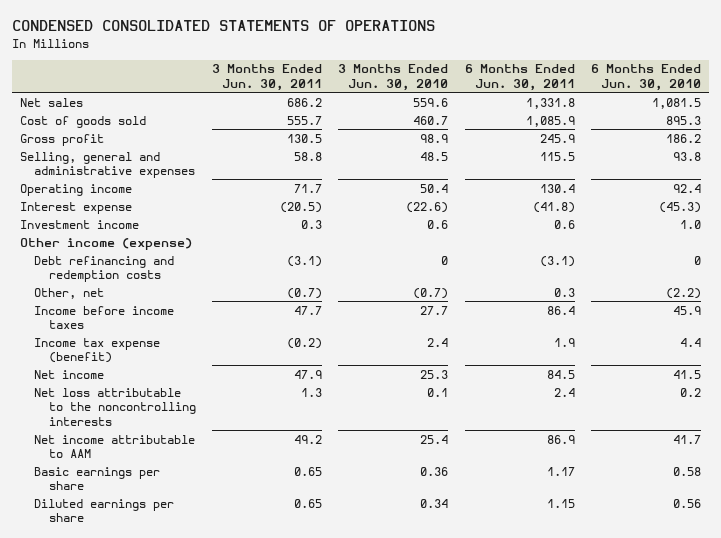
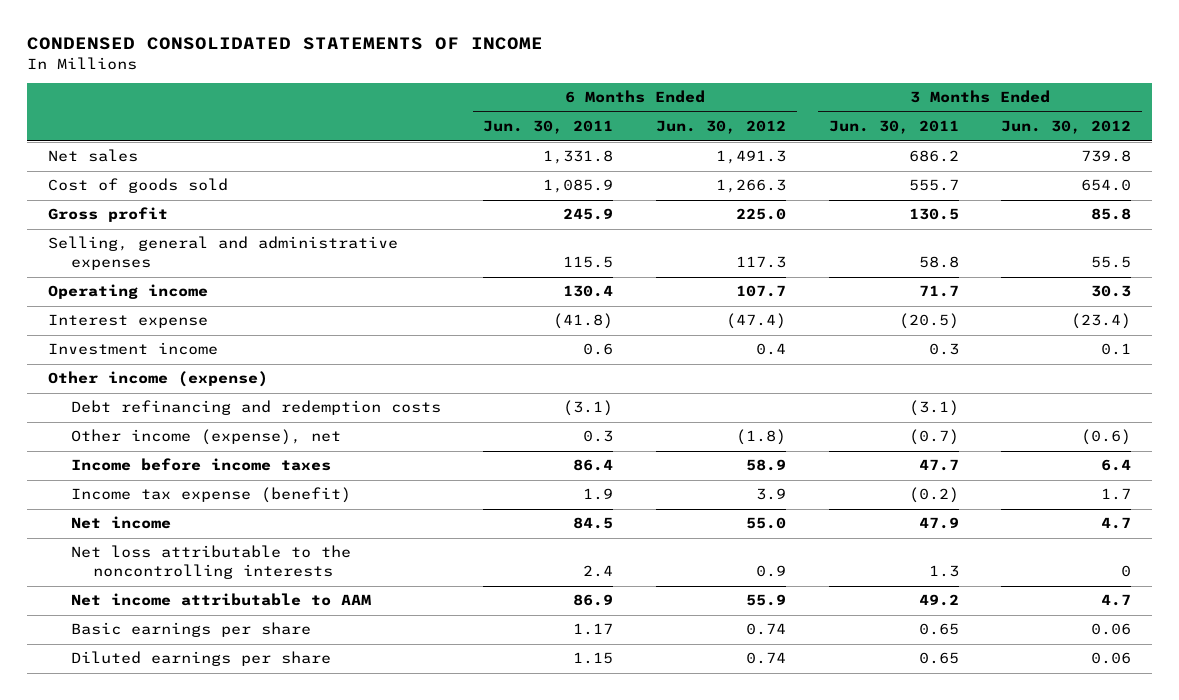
[12,20,436,32] CONDENSED CONSOLIDATED STATEMENTS OF OPERATIONS -> [27,37,544,51] CONDENSED CONSOLIDATED STATEMENTS OF INCOME
[338,64,449,91] 3 Months Ended Jun. 30, 2010 -> none
[590,64,701,91] 6 Months Ended Jun. 30, 2010 -> none
none -> [655,120,786,135] Jun. 30, 2012
none -> [1001,120,1132,135] Jun. 30, 2012
[34,287,105,299] Other, net -> [70,429,341,446] Other income (expense), net

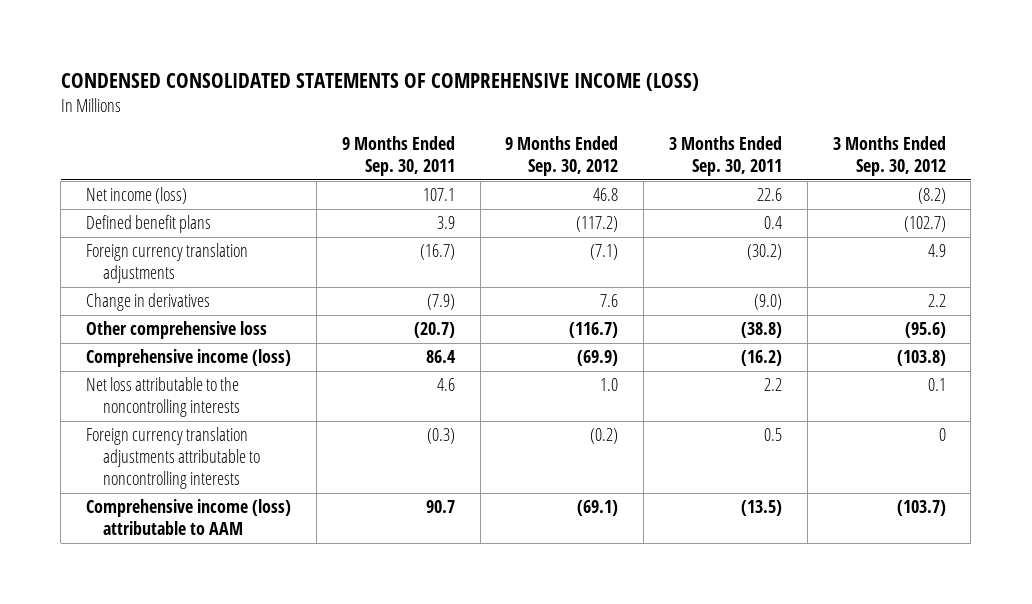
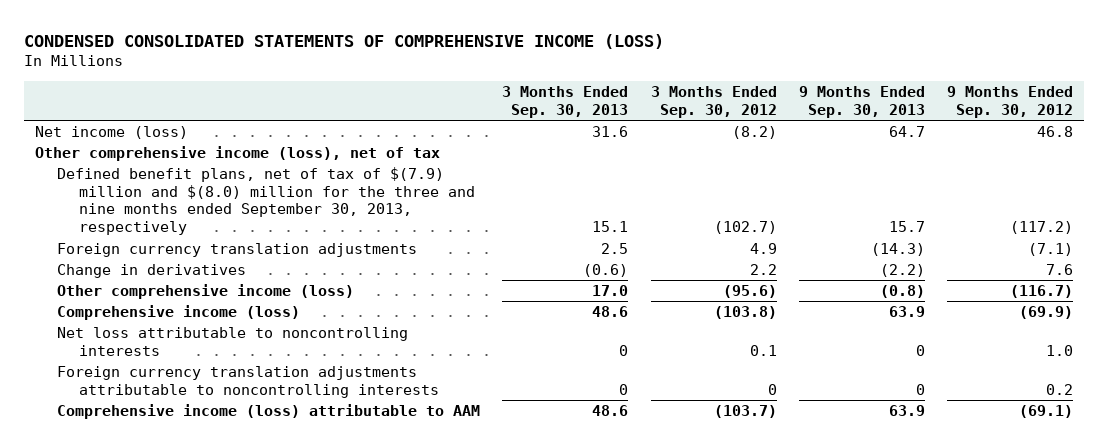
[341,136,455,177] 9 Months Ended Sep. 30, 2011 -> none
[668,136,782,177] 3 Months Ended Sep. 30, 2011 -> none
none -> [502,85,629,118] 3 Months Ended Sep. 30, 2013
none -> [798,85,925,118] 9 Months Ended Sep. 30, 2013
none -> [35,146,441,162] Other comprehensive income (loss), net of tax
[86,215,212,234] Defined benefit plans -> [57,167,475,236] Defined benefit plans, net of tax of $(7.9) million and $(8.0) million for the three and nine months ended September 30, 2013, respectively
[86,321,268,340] Other comprehensive loss -> [57,284,355,300] Other comprehensive income (loss)
[86,377,241,418] Net loss attributable to the noncontrolling interests -> [57,327,409,356] Net loss attributable to noncontrolling interests
[590,428,619,445] (0.2) -> [1046,383,1074,395] 0.2

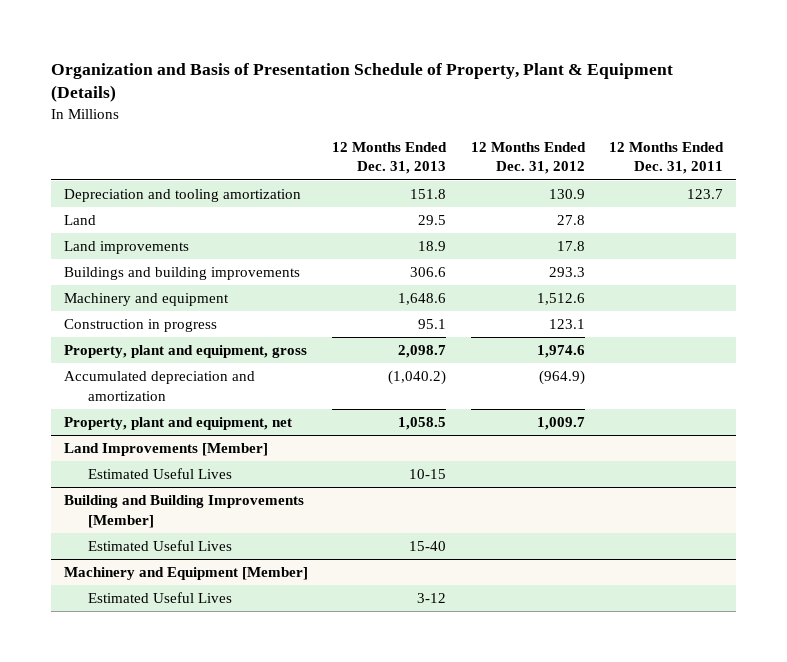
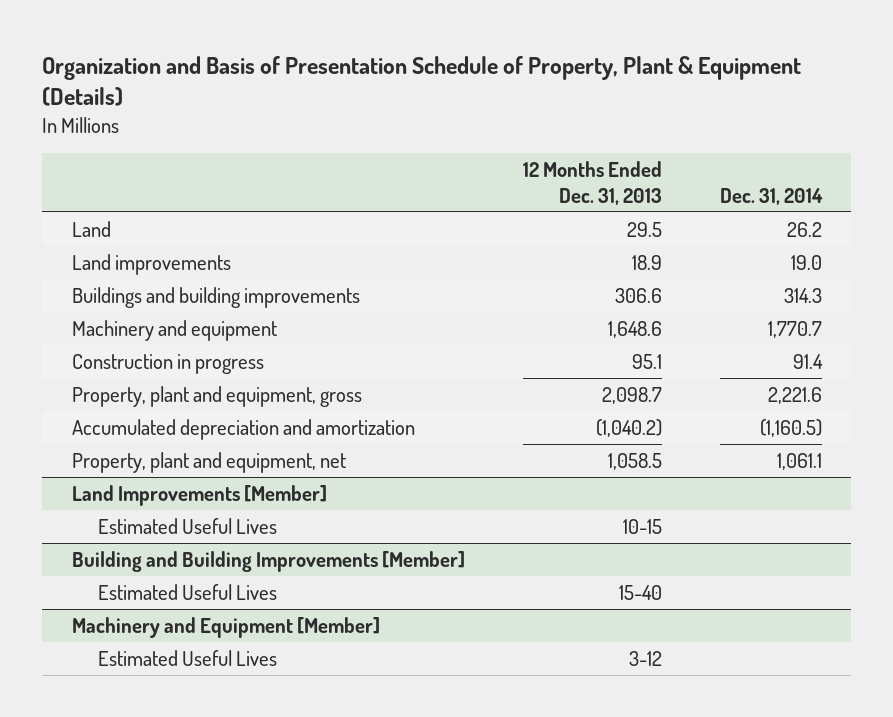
[470,141,586,175] 12 Months Ended Dec. 31, 2012 -> none
[609,141,725,175] 12 Months Ended Dec. 31, 2011 -> none
none -> [719,187,823,205] Dec. 31, 2014
[63,188,301,202] Depreciation and tooling amortization -> none

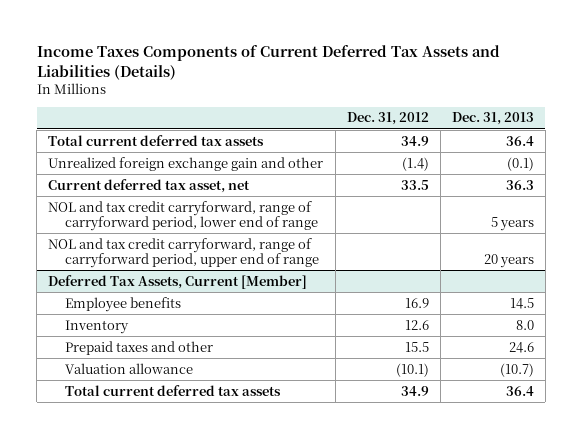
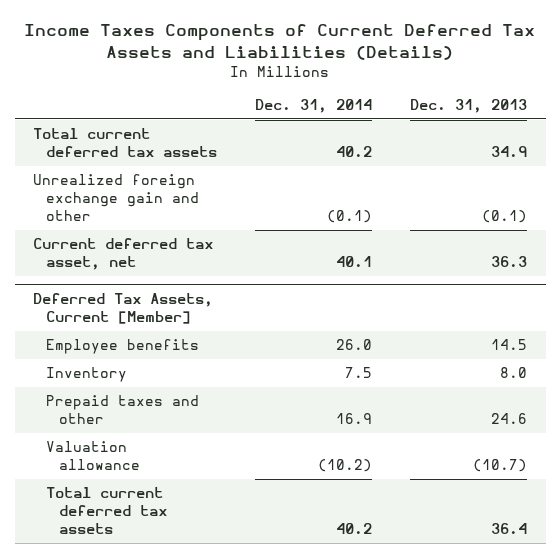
[346,112,429,126] Dec. 31, 2012 -> none
none -> [255,98,373,113] Dec. 31, 2014
[505,135,534,146] 36.4 -> [490,146,527,158] 34.9
[48,200,319,232] NOL and tax credit carryforward, range of carryforward period, lower end of range -> none
[48,237,320,269] NOL and tax credit carryforward, range of carryforward period, upper end of range -> none

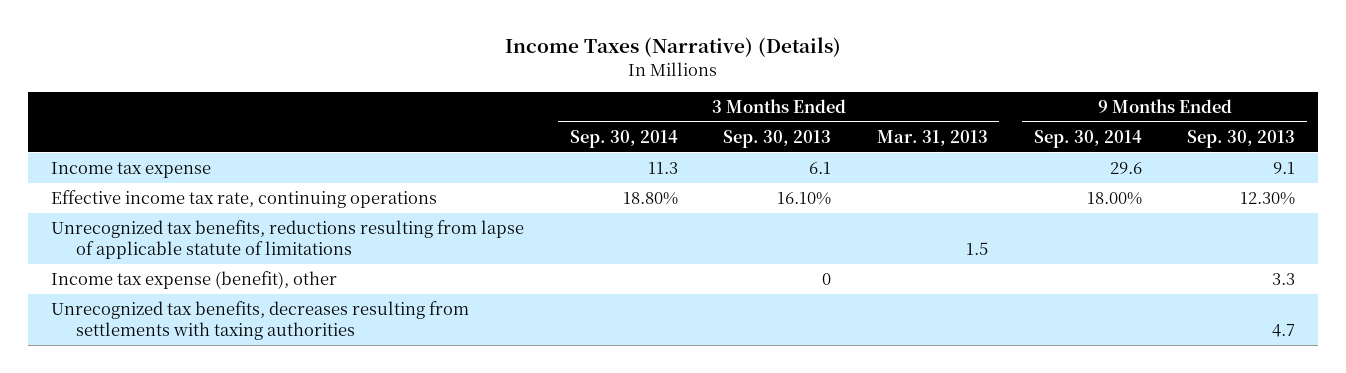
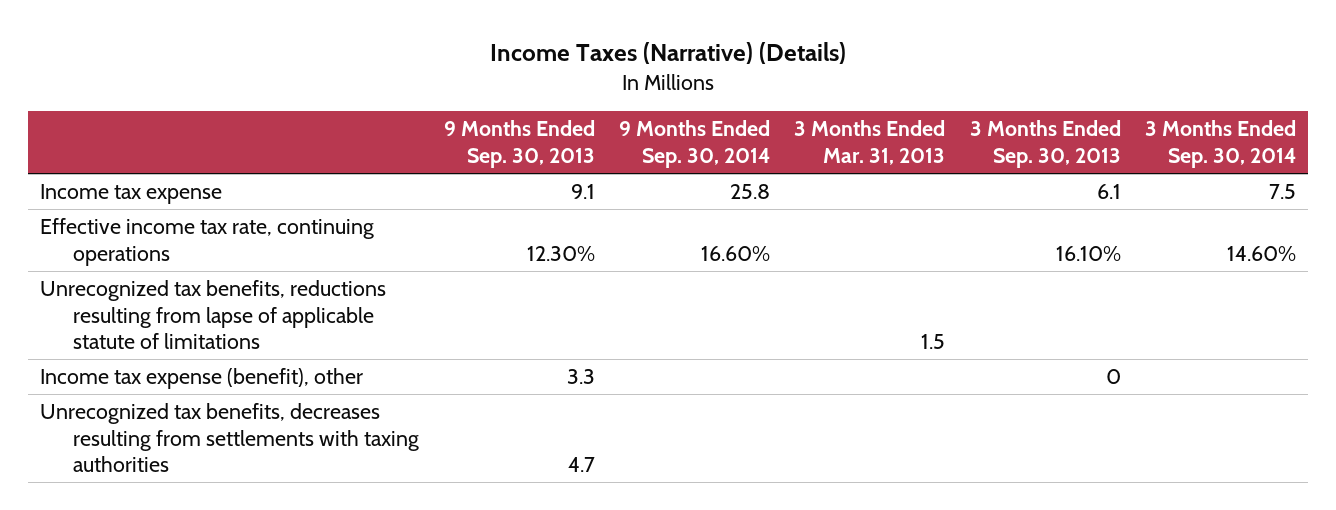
[647,161,678,174] 11.3 -> [1269,184,1297,200] 7.5
[1109,161,1142,174] 29.6 -> [730,184,771,200] 25.8
[622,191,678,205] 18.80% -> [1227,245,1297,261] 14.60%
[1086,191,1142,205] 18.00% -> [701,245,771,261] 16.60%

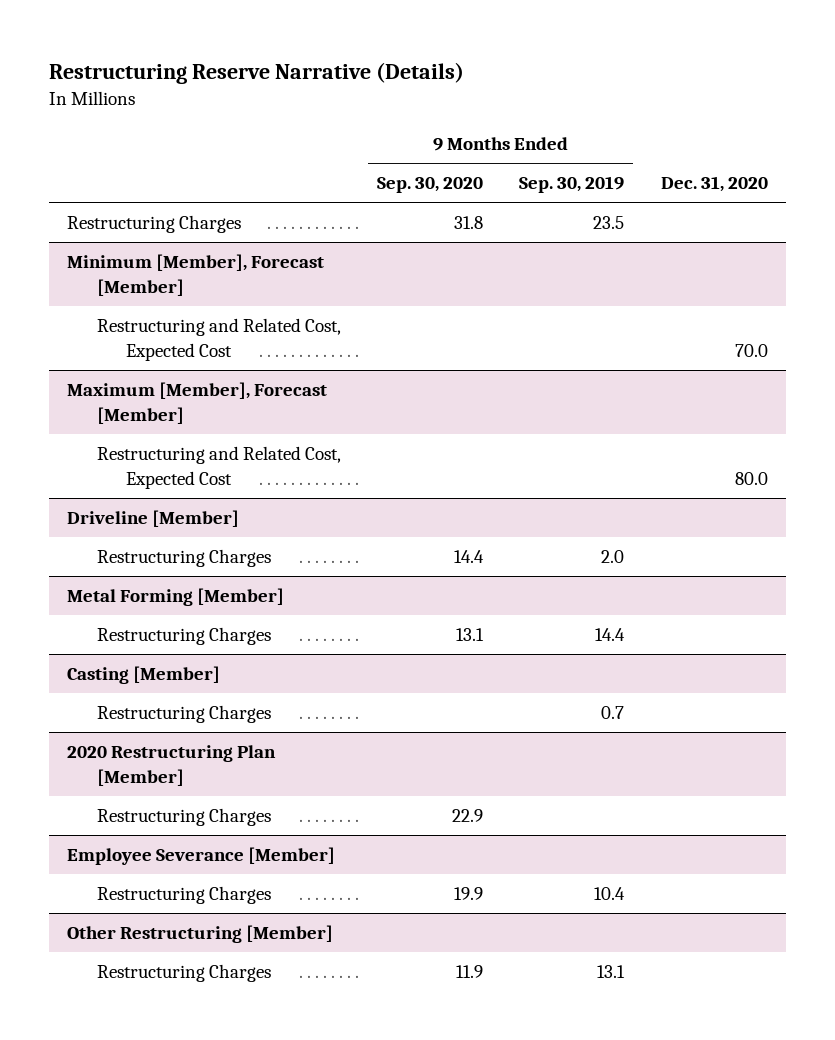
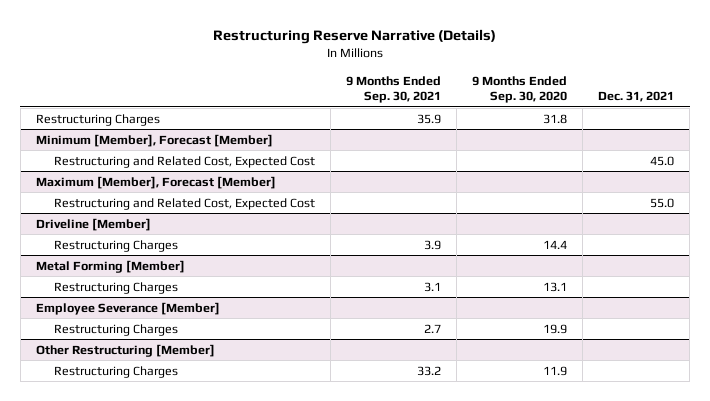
[519,176,625,194] Sep. 30, 2019 -> none
[660,176,768,193] Dec. 31, 2020 -> none
none -> [346,75,442,104] 9 Months Ended Sep. 30, 2021
none -> [598,91,675,103] Dec. 31, 2021
[67,666,221,685] Casting [Member] -> none
[96,705,271,724] Restructuring Charges -> none
[67,745,277,786] 2020 Restructuring Plan [Member] -> none
[96,808,271,827] Restructuring Charges -> none

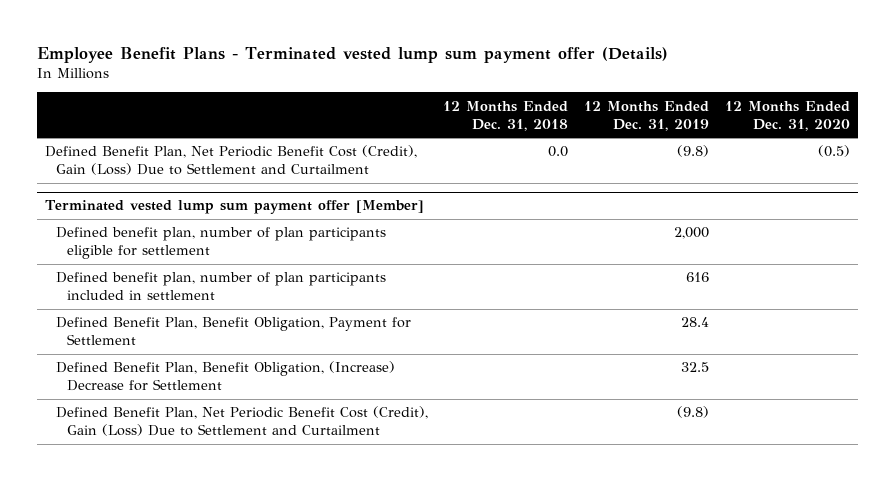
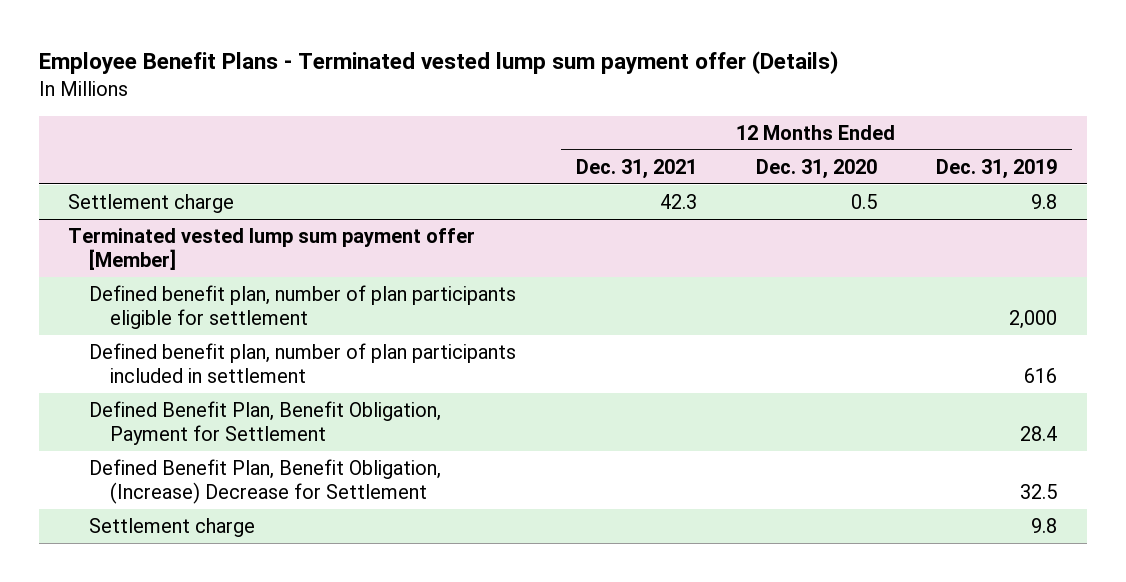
[443,100,569,131] 12 Months Ended Dec. 31, 2018 -> none
none -> [575,158,697,179] Dec. 31, 2021
[44,145,417,176] Defined Benefit Plan, Net Periodic Benefit Cost (Credit), Gain (Loss) Due to Settlement and Curtailment -> none
none -> [68,193,235,213] Settlement charge
[55,406,428,437] Defined Benefit Plan, Net Periodic Benefit Cost (Credit), Gain (Loss) Due to Settlement and Curtailment -> none
none -> [89,517,256,537] Settlement charge

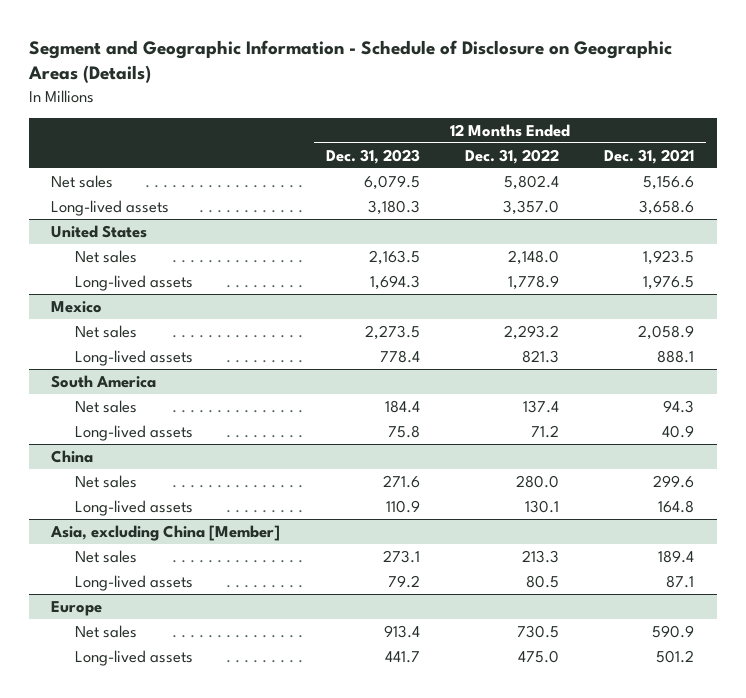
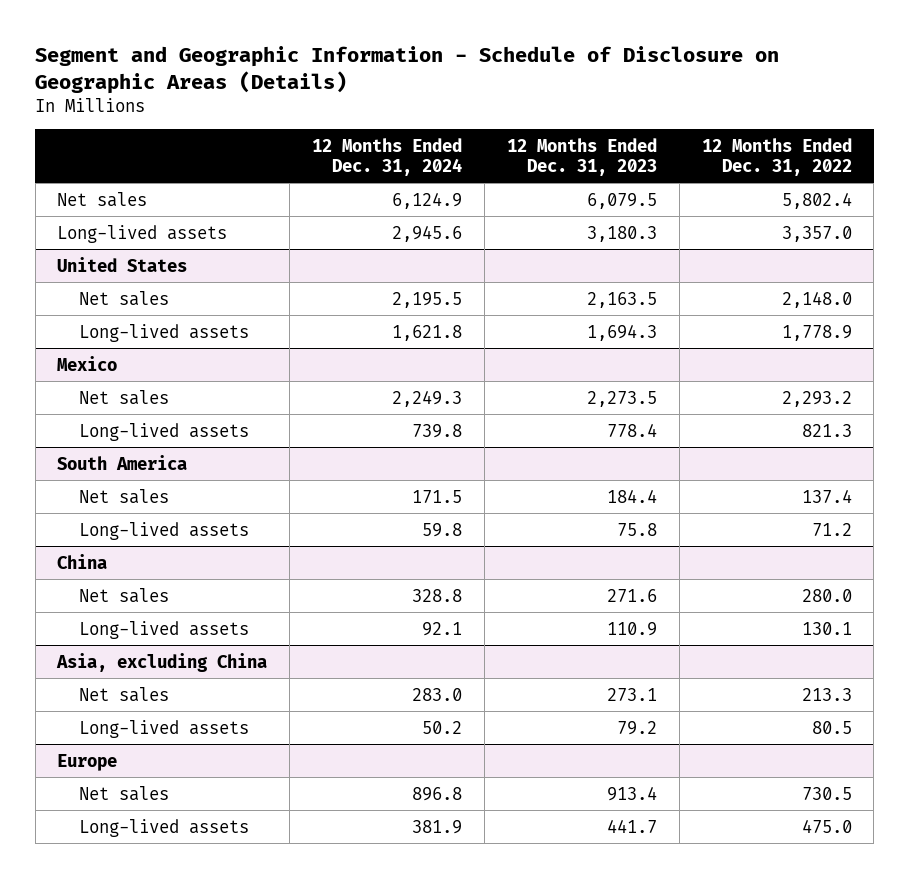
[604,148,695,164] Dec. 31, 2021 -> none
none -> [312,137,463,176] 12 Months Ended Dec. 31, 2024
[50,524,281,541] Asia, excluding China [Member] -> [56,652,268,672] Asia, excluding China

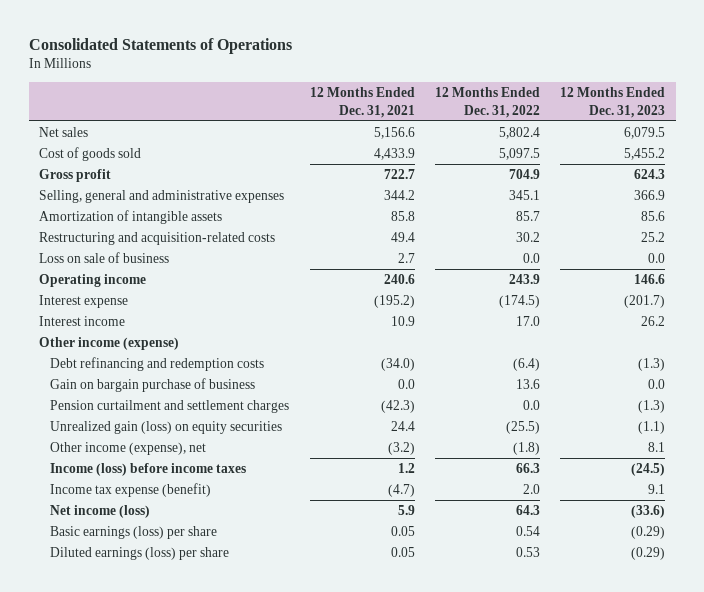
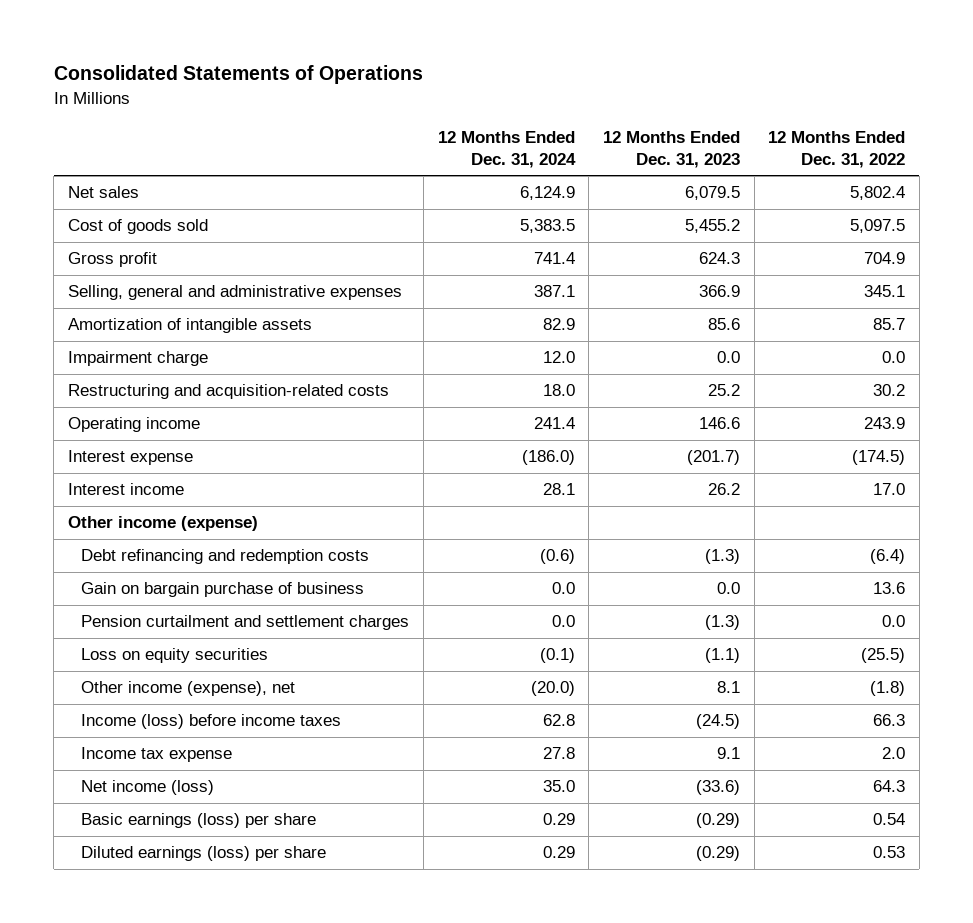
[309,87,415,118] 12 Months Ended Dec. 31, 2021 -> none
none -> [437,130,576,168] 12 Months Ended Dec. 31, 2024
none -> [68,351,209,367] Impairment charge
[38,251,169,263] Loss on sale of business -> none
[50,420,283,434] Unrealized gain (loss) on equity securities -> [81,648,269,664] Loss on equity securities
[50,482,212,497] Income tax expense (benefit) -> [81,747,233,763] Income tax expense

